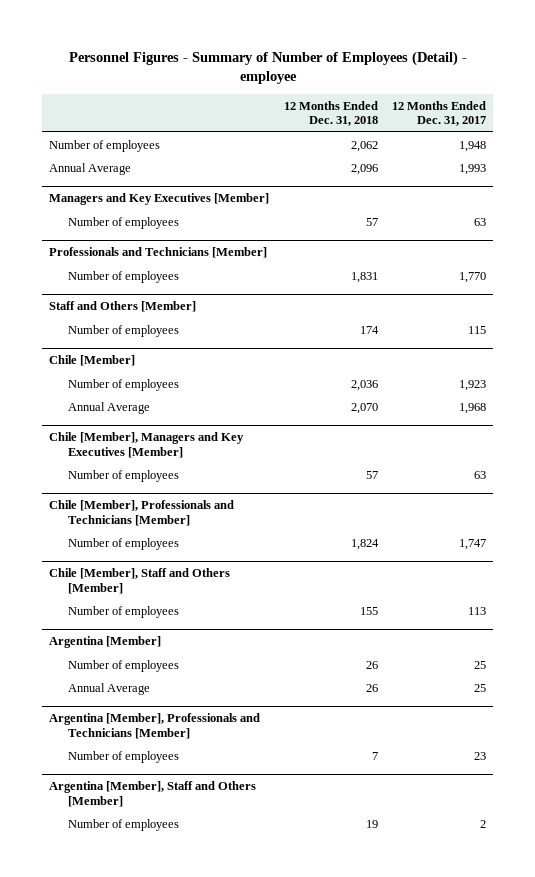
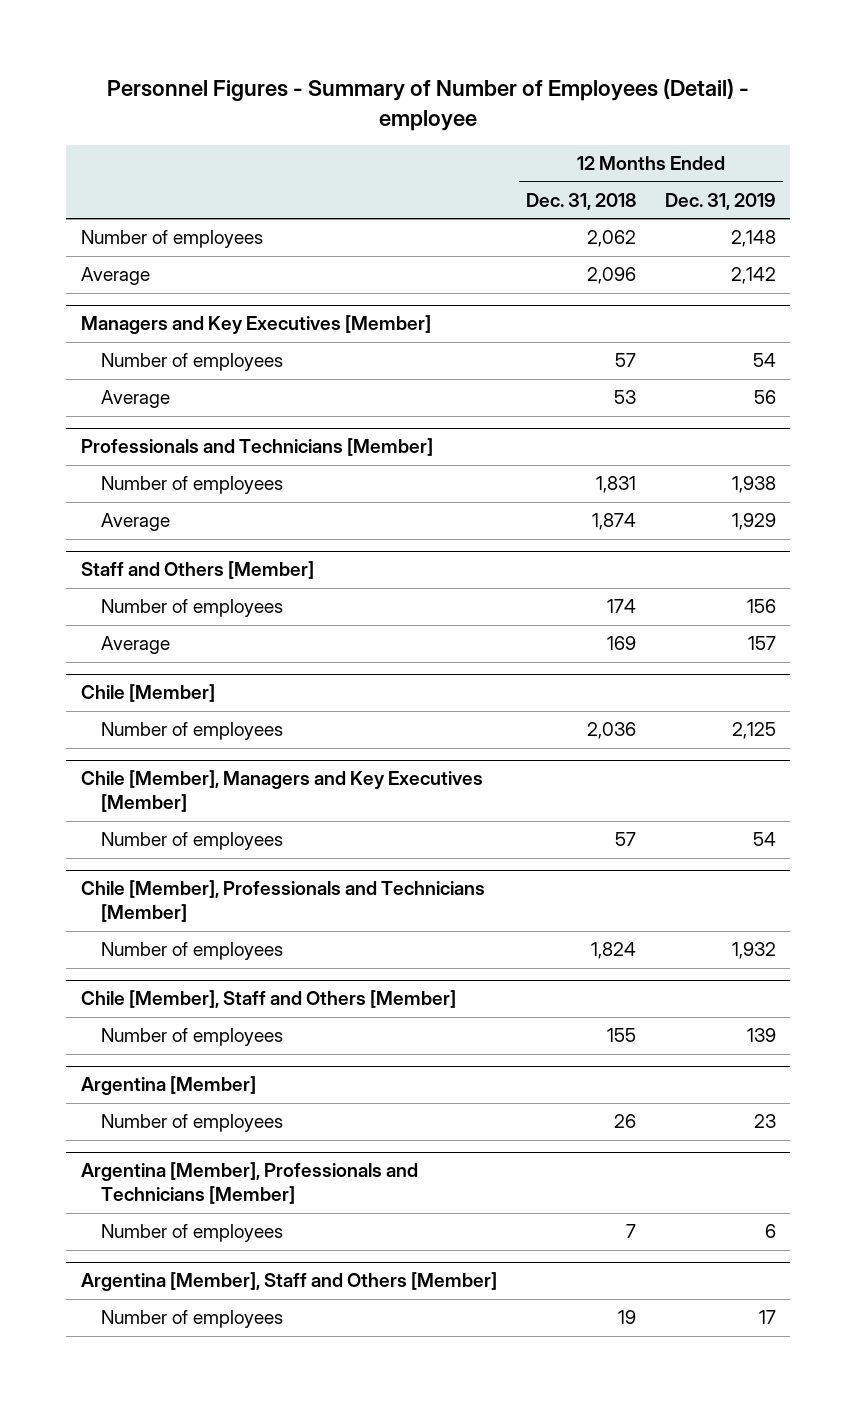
[391,100,486,127] 12 Months Ended Dec. 31, 2017 -> none
none -> [664,193,776,211] Dec. 31, 2019
[49,162,132,175] Annual Average -> [80,267,150,286] Average
none -> [101,390,171,409] Average
none -> [101,513,171,532] Average
none -> [101,636,171,655] Average
[67,401,150,414] Annual Average -> none
[67,682,150,695] Annual Average -> none

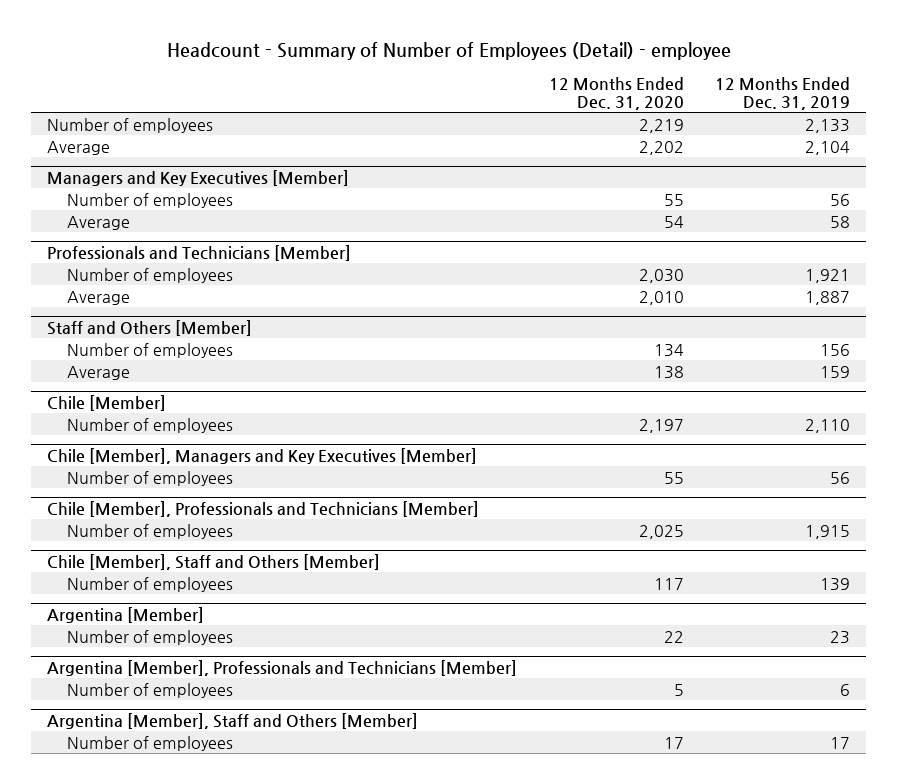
[107,79,750,131] Personnel Figures - Summary of Number of Employees (Detail) - employee -> [166,42,731,61] Headcount - Summary of Number of Employees (Detail) - employee
[525,193,636,211] Dec. 31, 2018 -> none
none -> [548,76,684,110] 12 Months Ended Dec. 31, 2020
[730,230,776,248] 2,148 -> [805,118,851,133] 2,133
[730,267,776,285] 2,142 -> [805,140,851,155] 2,104
[752,353,776,368] 54 -> [830,193,851,206] 56
[753,390,776,405] 56 -> [830,215,851,228] 58
[731,476,776,494] 1,938 -> [805,268,851,283] 1,921
[731,513,776,531] 1,929 -> [805,290,851,305] 1,887
[747,636,776,651] 157 -> [820,365,851,378] 159
[731,722,776,740] 2,125 -> [805,418,851,433] 2,110
[752,832,776,847] 54 -> [830,471,851,484] 56
[731,942,776,960] 1,932 -> [805,524,851,539] 1,915

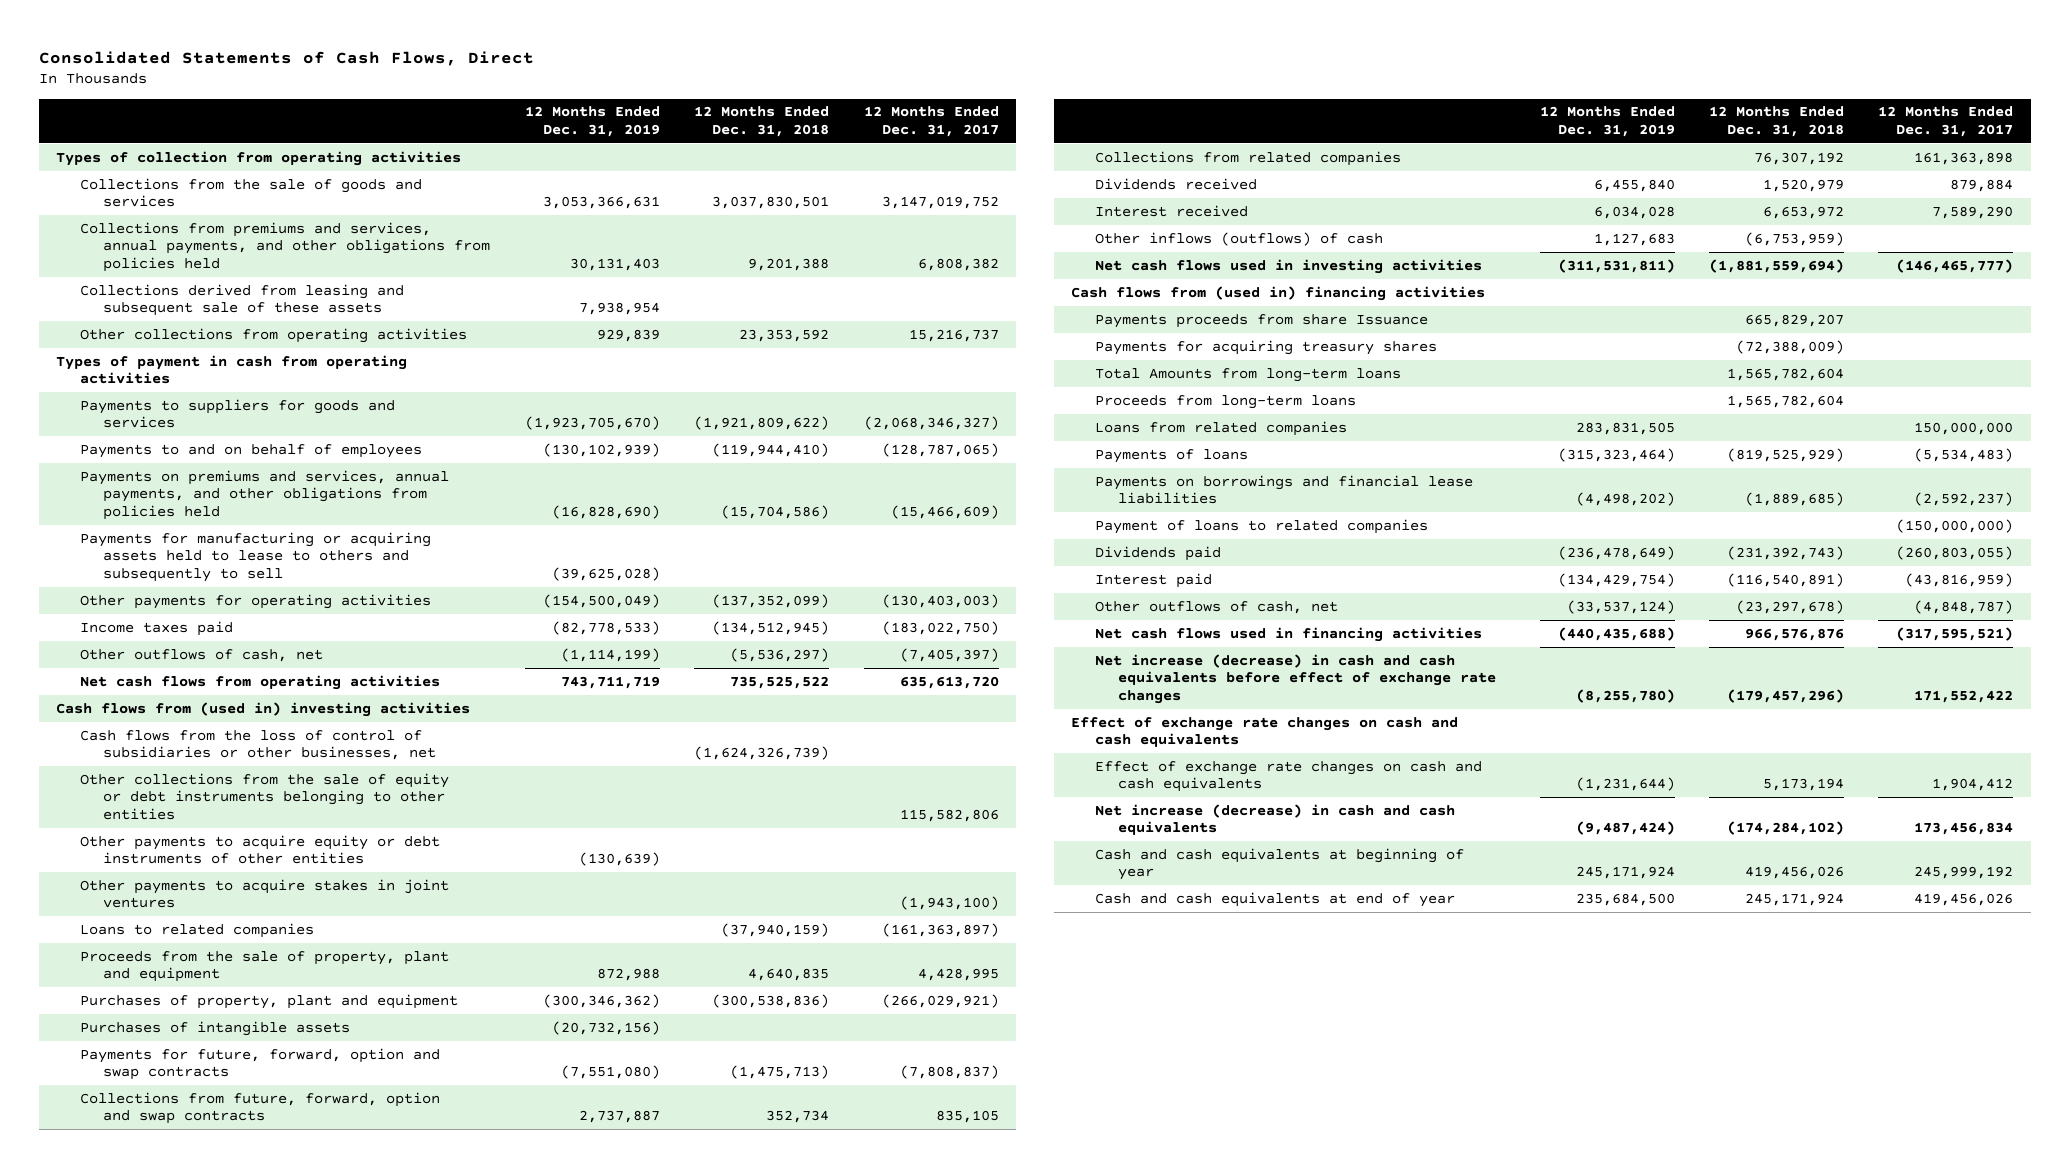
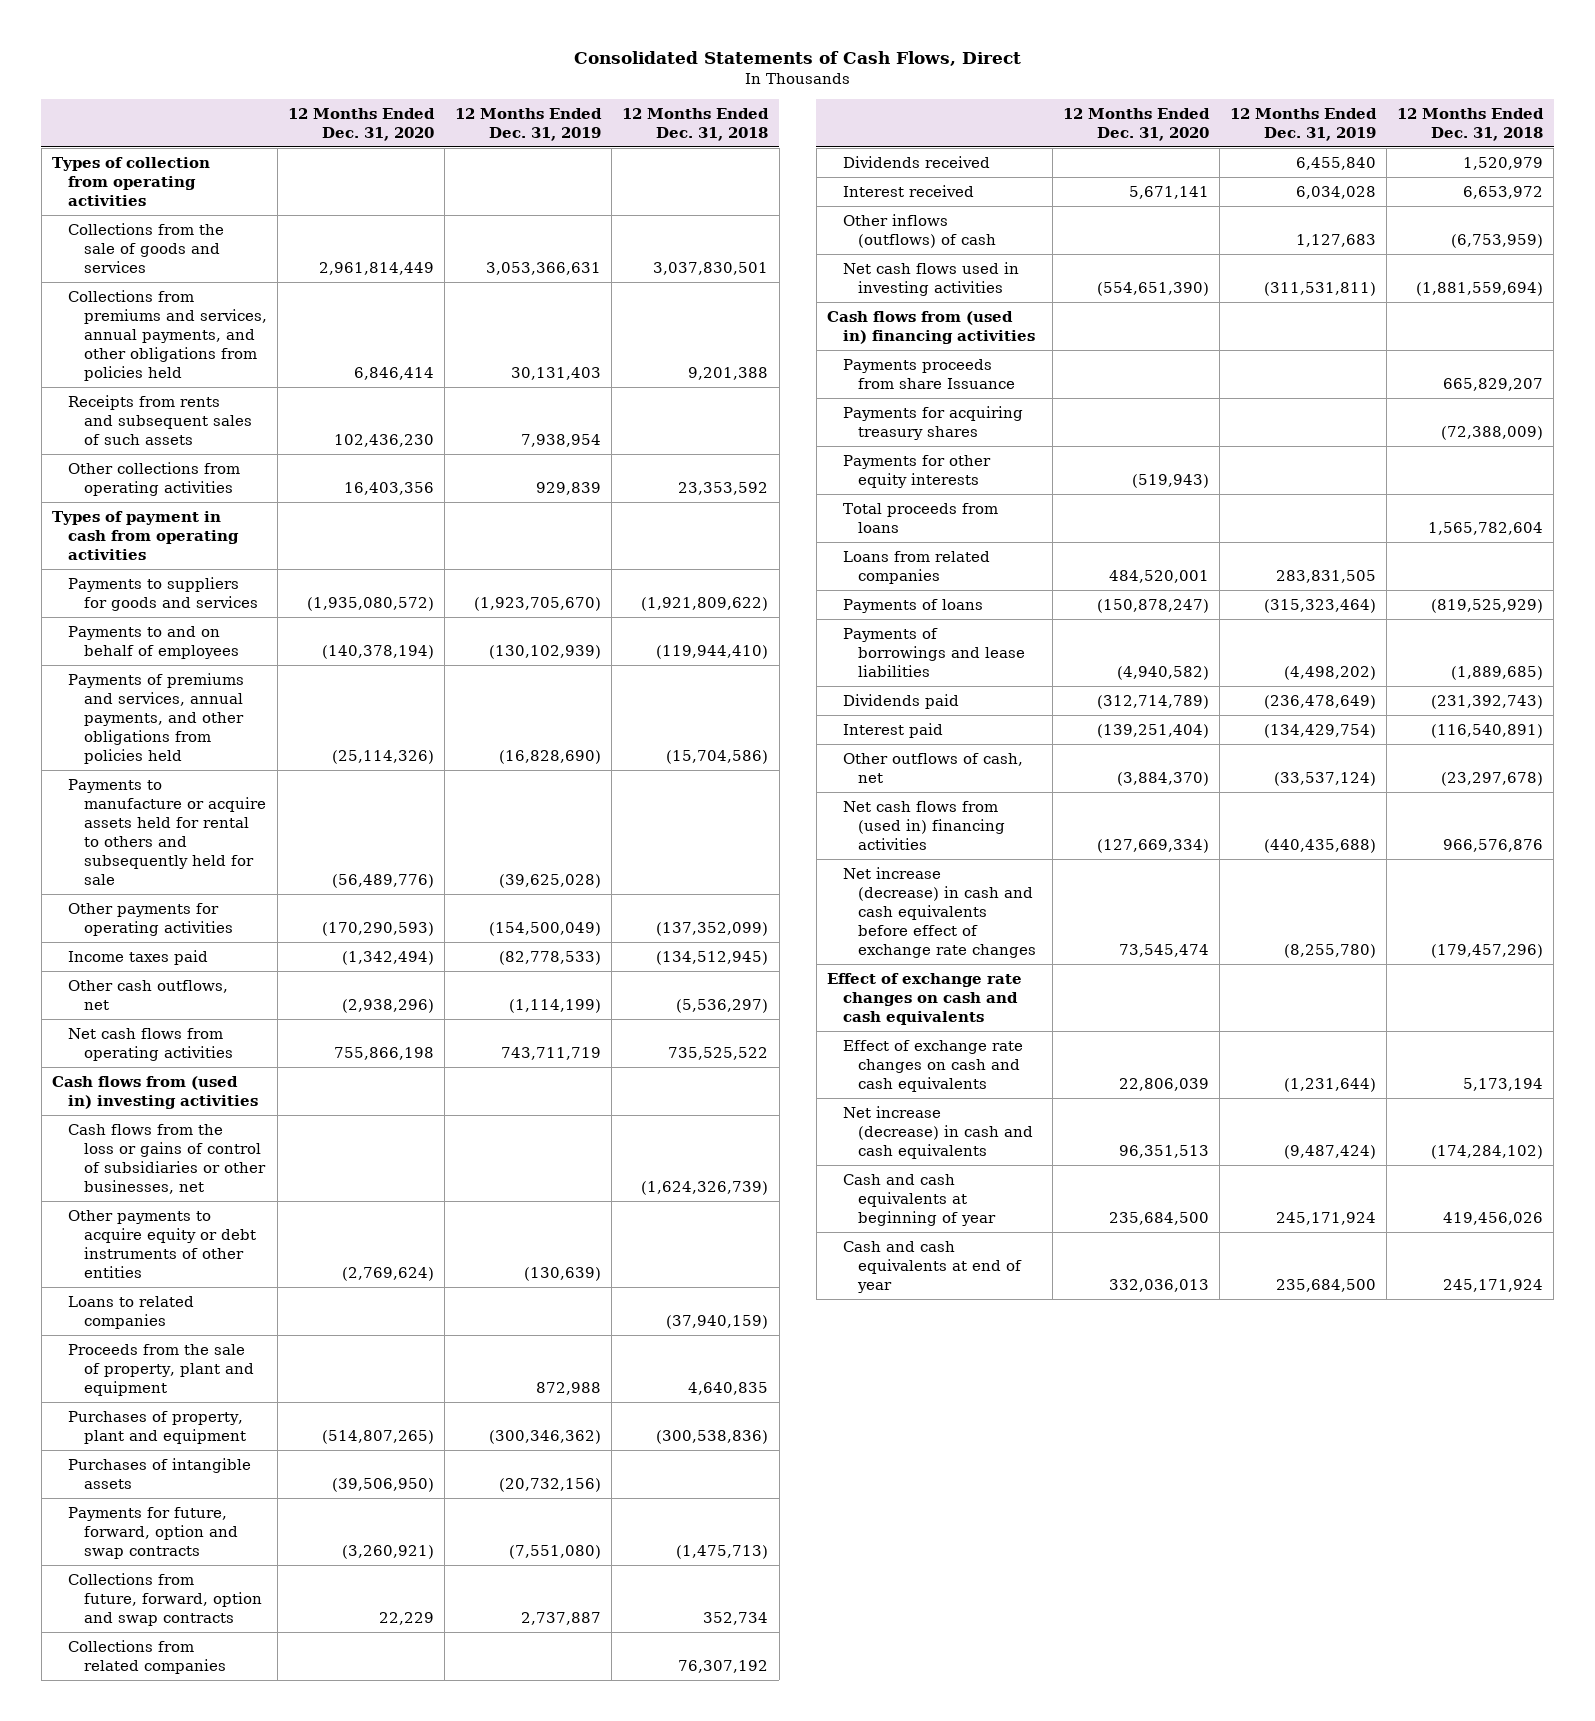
[863,106,999,138] 12 Months Ended Dec. 31, 2017 -> none
none -> [287,107,435,141] 12 Months Ended Dec. 31, 2020
[79,283,404,317] Collections derived from leasing and subsequent sale of these assets -> [67,394,252,445] Receipts from rents and subsequent sales of such assets
[79,469,449,521] Payments on premiums and services, annual payments, and other obligations from policies held -> [67,672,244,764] Payments of premiums and services, annual payments, and other obligations from policies held
[79,531,431,583] Payments for manufacturing or acquiring assets held to lease to others and subsequently to sell -> [67,778,266,885] Payments to manufacture or acquire assets held for rental to others and subsequently held for sale
[79,648,323,662] Other outflows of cash, net -> [67,979,228,1010] Other cash outflows, net
[79,772,449,821] Other collections from the sale of equity or debt instruments belonging to other entities -> none
[79,729,437,761] Cash flows from the loss of control of subsidiaries or other businesses, net -> [67,1123,266,1194] Cash flows from the loss or gains of control of subsidiaries or other businesses, net
[79,878,449,909] Other payments to acquire stakes in joint ventures -> none
[1094,367,1401,382] Total Amounts from long-term loans -> none
none -> [842,454,991,488] Payments for other equity interests
[1094,394,1356,409] Proceeds from long-term loans -> [842,502,998,533] Total proceeds from loans
[1094,518,1428,534] Payment of loans to related companies -> none
[1094,474,1473,505] Payments on borrowings and financial lease liabilities -> [842,627,1026,677] Payments of borrowings and lease liabilities
[1094,626,1482,642] Net cash flows used in financing activities -> [842,800,1006,850] Net cash flows from (used in) financing activities

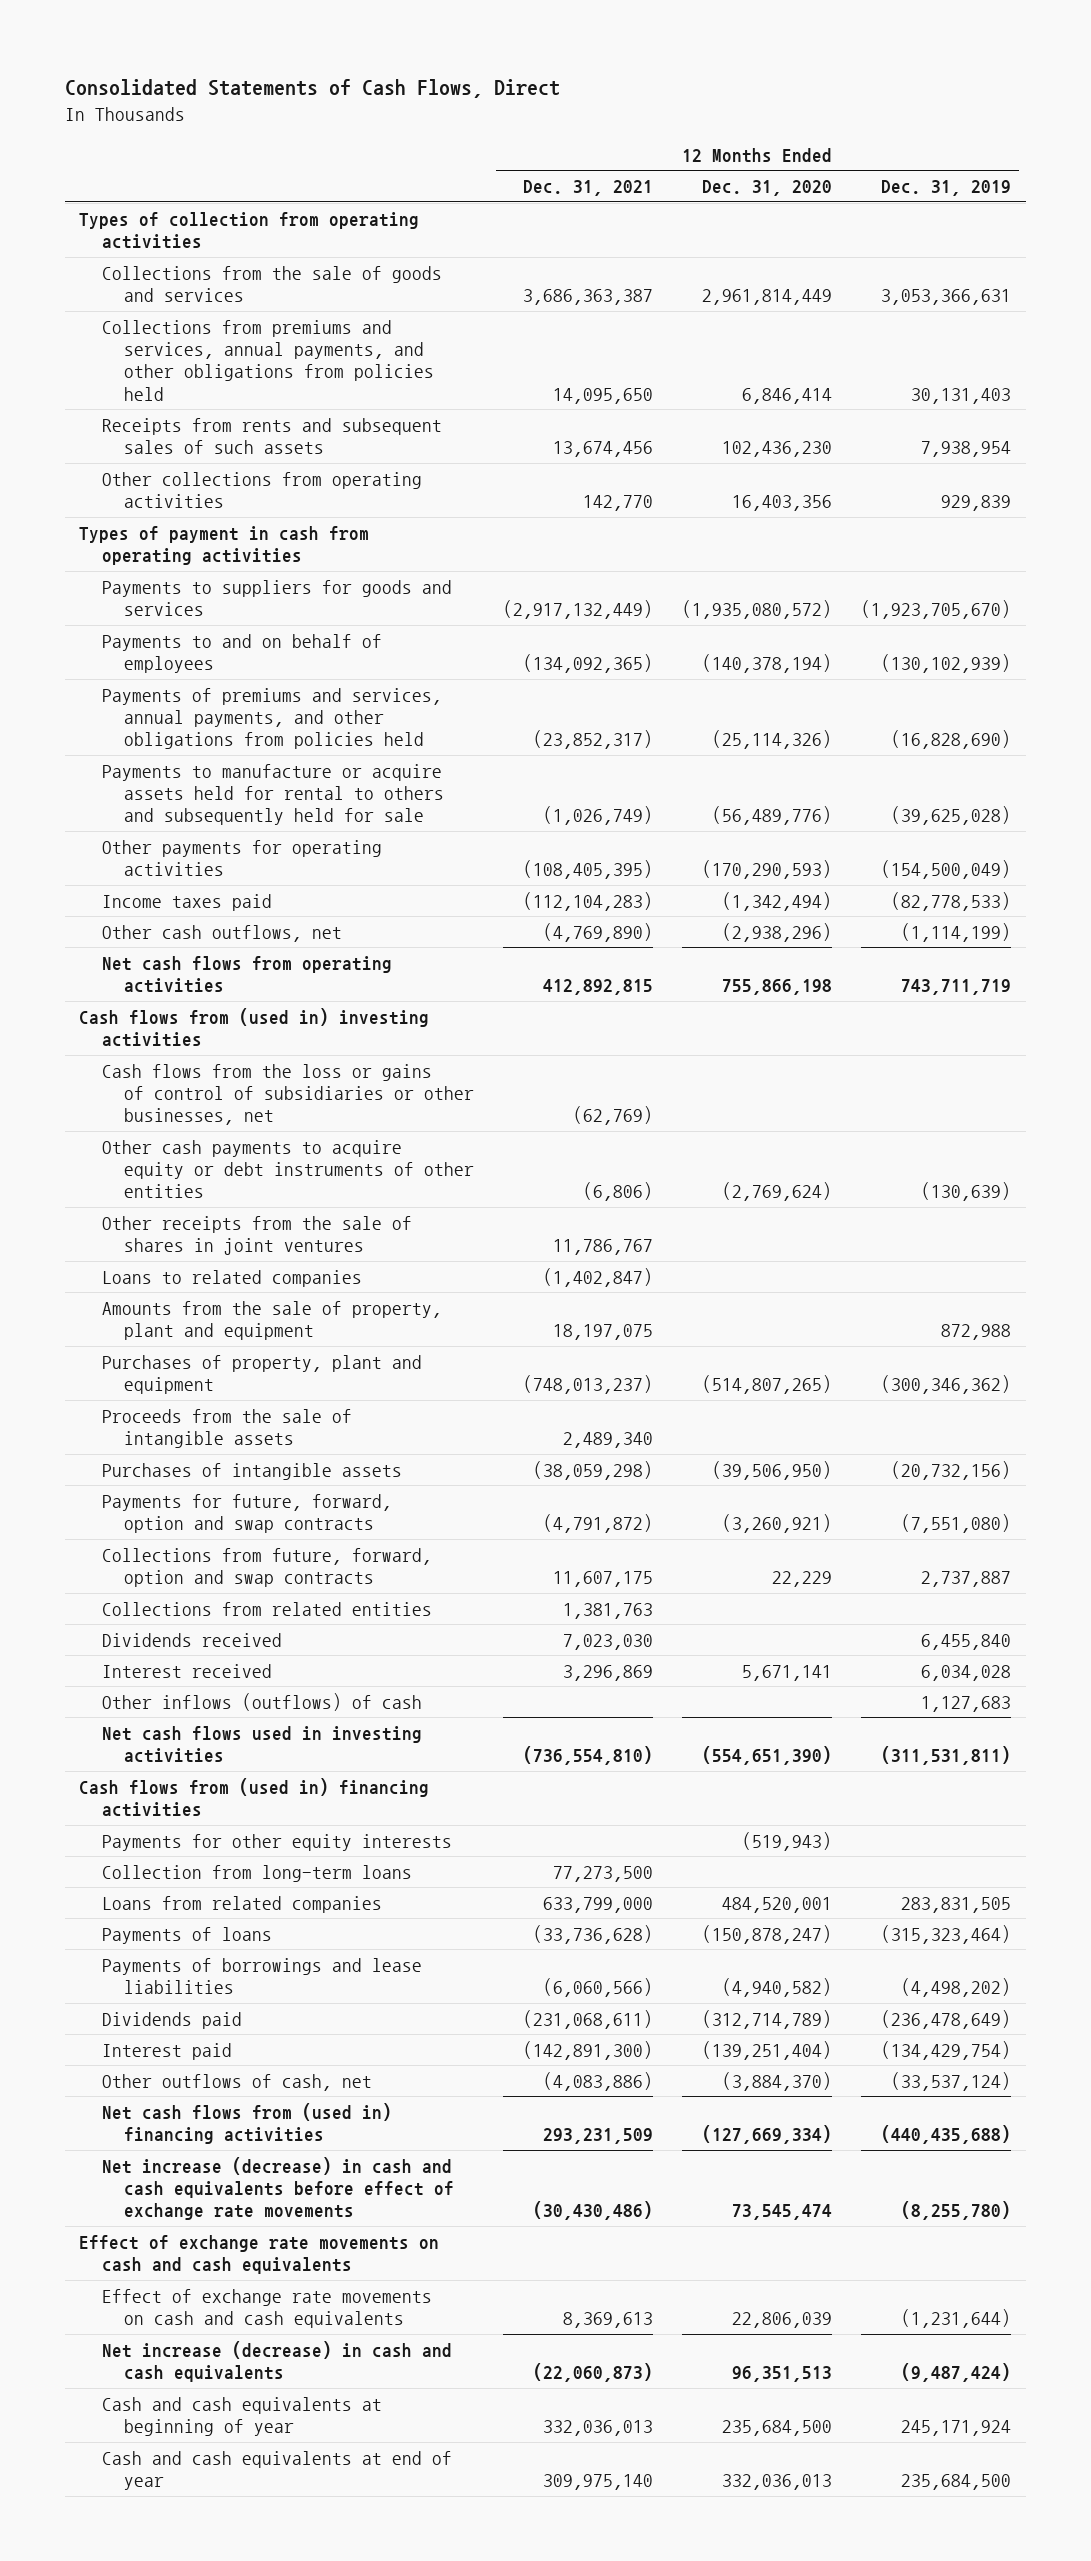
[622,107,770,141] 12 Months Ended Dec. 31, 2018 -> none
none -> [523,180,654,197] Dec. 31, 2021
[67,1209,256,1278] Other payments to acquire equity or debt instruments of other entities -> [101,1139,475,1199] Other cash payments to acquire equity or debt instruments of other entities
none -> [101,1215,412,1256] Other receipts from the sale of shares in joint ventures
[67,1343,254,1396] Proceeds from the sale of property, plant and equipment -> [101,1300,442,1341] Amounts from the sale of property, plant and equipment
none -> [101,1408,352,1449] Proceeds from the sale of intangible assets
[67,1639,226,1674] Collections from related companies -> [101,1601,432,1616] Collections from related entities
[842,358,1016,389] Payments proceeds from share Issuance -> none
[842,405,1023,440] Payments for acquiring treasury shares -> none
[842,502,998,533] Total proceeds from loans -> [101,1864,412,1882] Collection from long-term loans
[842,866,1037,958] Net increase (decrease) in cash and cash equivalents before effect of exchange rate changes -> [101,2156,455,2221] Net increase (decrease) in cash and cash equivalents before effect of exchange rate movements
[826,972,1022,1025] Effect of exchange rate changes on cash and cash equivalents -> [79,2234,440,2275] Effect of exchange rate movements on cash and cash equivalents
[842,1039,1023,1092] Effect of exchange rate changes on cash and cash equivalents -> [101,2288,432,2329] Effect of exchange rate movements on cash and cash equivalents

